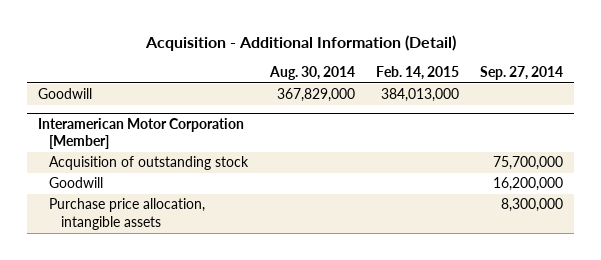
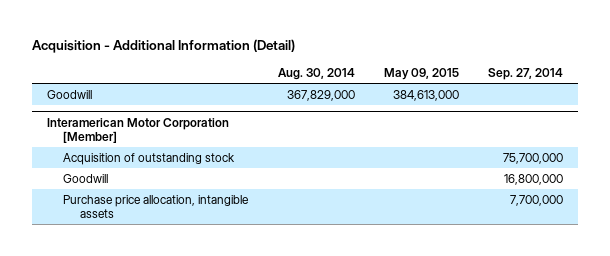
[376,66,460,81] Feb. 14, 2015 -> none
none -> [383,68,459,81] May 09, 2015
[493,177,564,192] 16,200,000 -> [504,173,564,185] 16,800,000
[501,198,564,213] 8,300,000 -> [510,194,564,206] 7,700,000

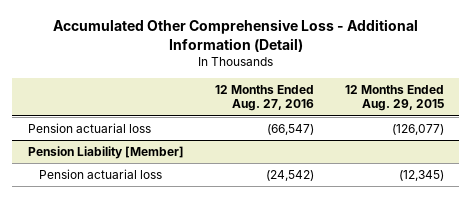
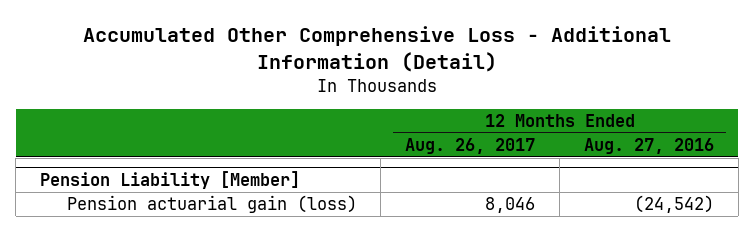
[344,85,444,112] 12 Months Ended Aug. 29, 2015 -> none
none -> [405,137,536,154] Aug. 26, 2017
[27,122,151,133] Pension actuarial loss -> none
[39,168,163,179] Pension actuarial loss -> [66,195,357,214] Pension actuarial gain (loss)

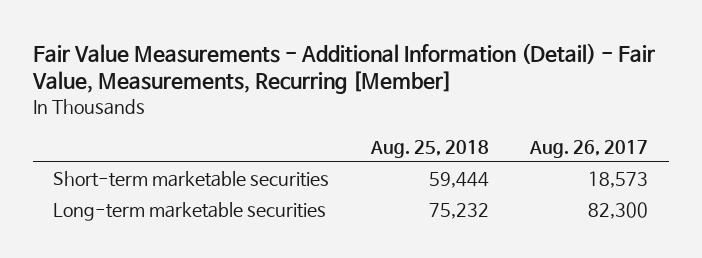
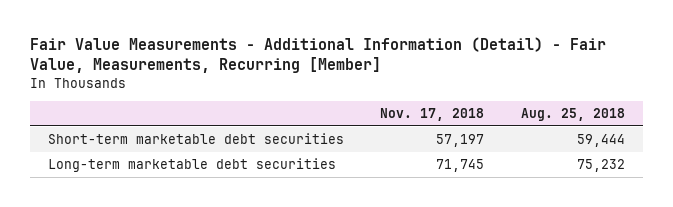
[529,139,649,158] Aug. 26, 2017 -> none
none -> [380,107,485,121] Nov. 17, 2018
[53,171,330,188] Short-term marketable securities -> [48,133,345,145] Short-term marketable debt securities
[53,202,327,222] Long-term marketable securities -> [48,158,337,173] Long-term marketable debt securities

